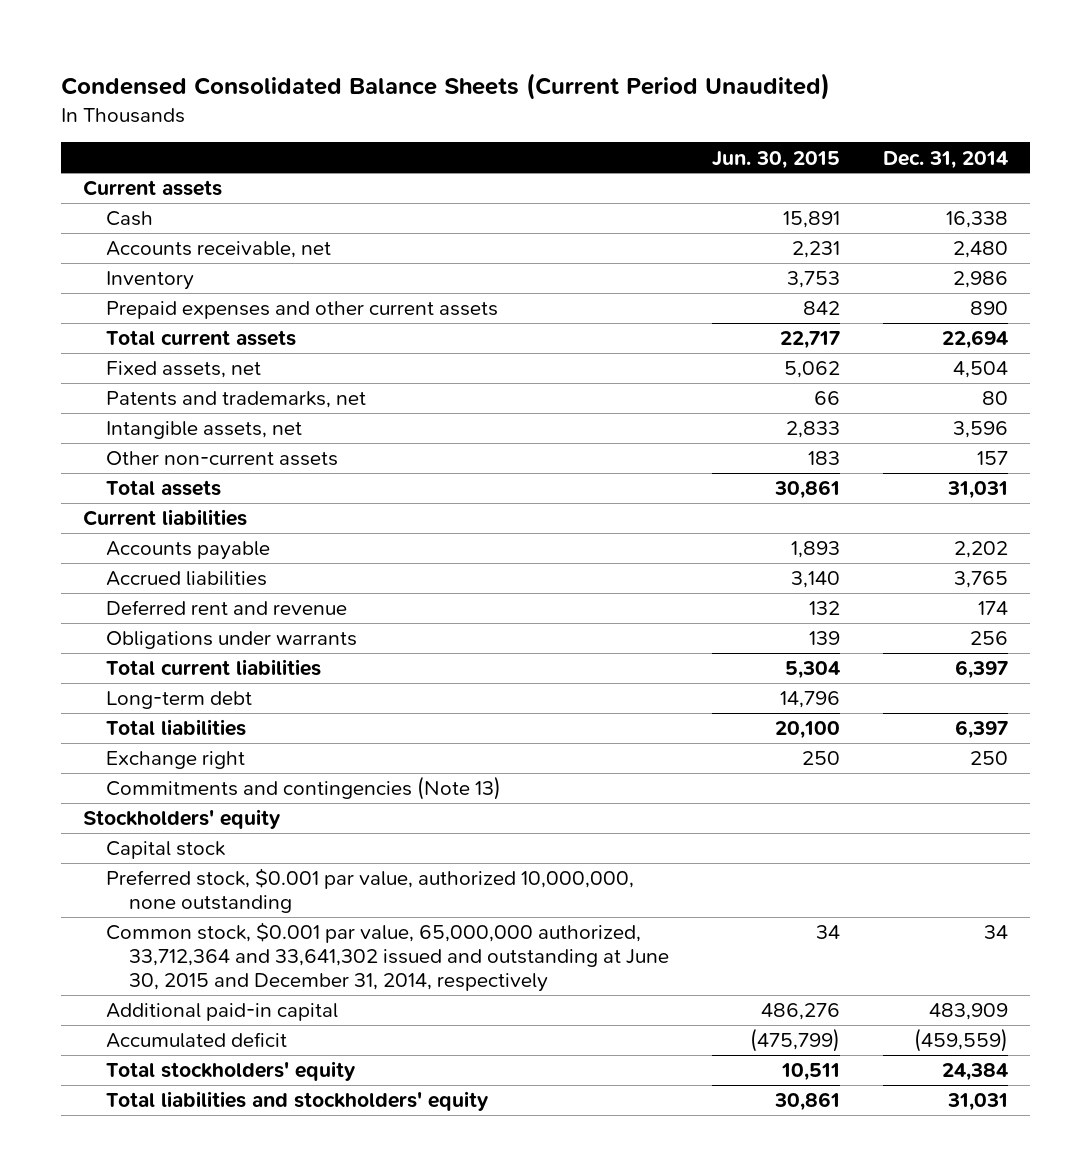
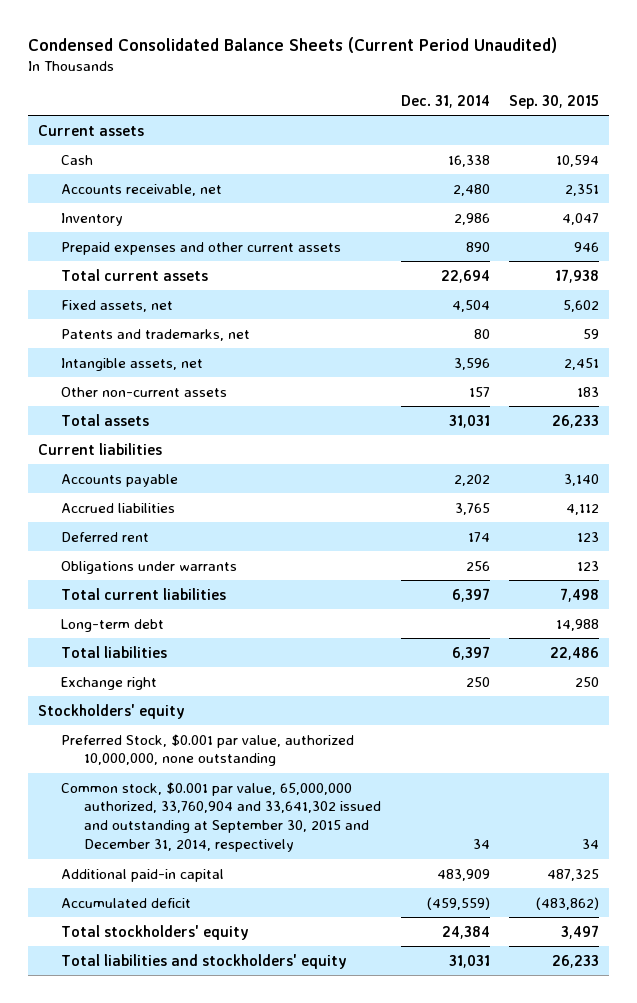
[712,150,841,169] Jun. 30, 2015 -> none
none -> [509,94,600,109] Sep. 30, 2015
[105,600,347,616] Deferred rent and revenue -> [61,531,150,542] Deferred rent
[105,776,501,801] Commitments and contingencies (Note 13) -> none
[105,841,225,860] Capital stock -> none
[105,868,634,914] Preferred stock, $0.001 par value, authorized 10,000,000, none outstanding -> [61,733,355,767] Preferred Stock, $0.001 par value, authorized 10,000,000, none outstanding
[105,922,669,992] Common stock, $0.001 par value, 65,000,000 authorized, 33,712,364 and 33,641,302 issued and outstanding at June 30, 2015 and December 31, 2014, respectively -> [61,781,382,853] Common stock, $0.001 par value, 65,000,000 authorized, 33,760,904 and 33,641,302 issued and outstanding at September 30, 2015 and December 31, 2014, respectively

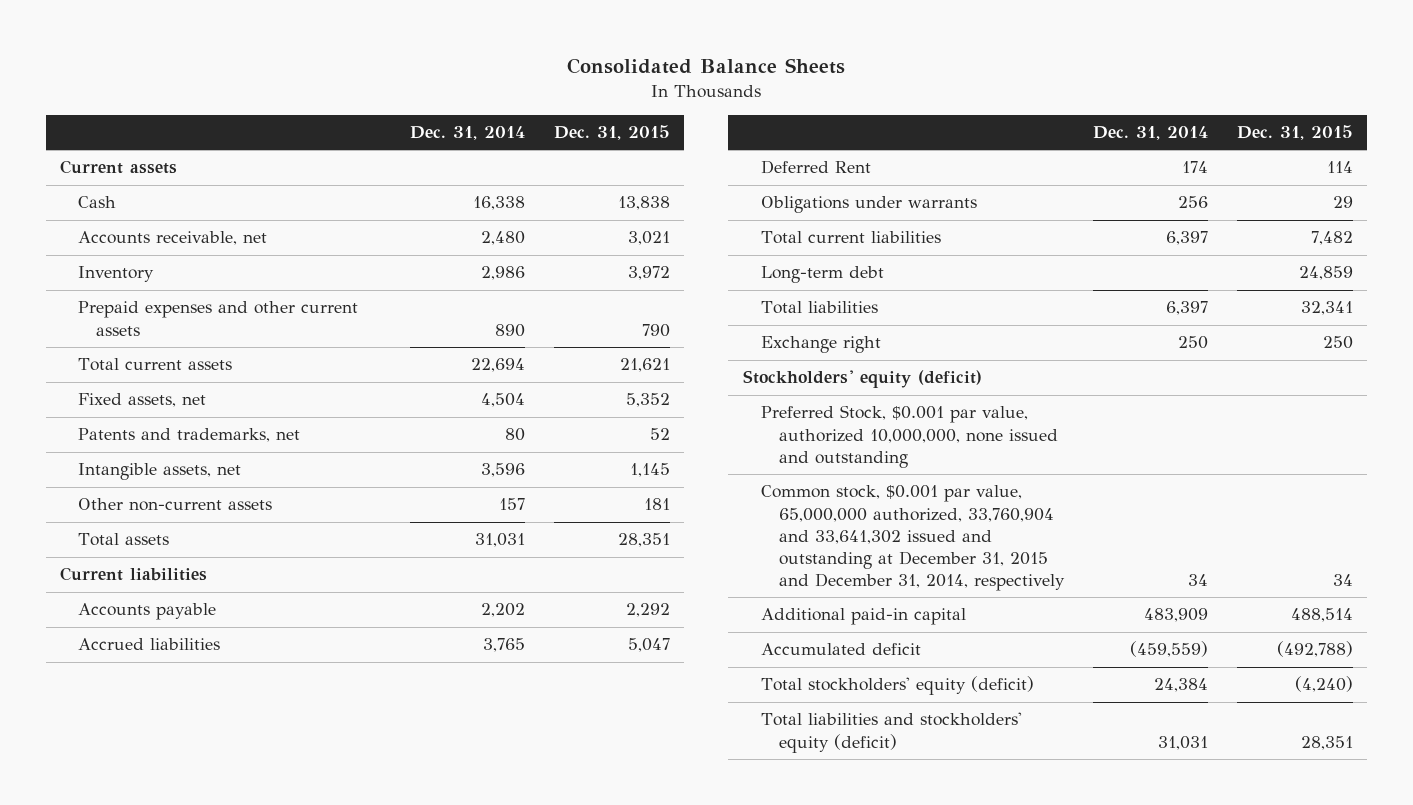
[28,37,558,54] Condensed Consolidated Balance Sheets (Current Period Unaudited) -> [567,58,846,75] Consolidated Balance Sheets
[509,94,600,109] Sep. 30, 2015 -> none
none -> [553,125,670,141] Dec. 31, 2015
[61,531,150,542] Deferred rent -> [760,160,871,175] Deferred Rent
[37,703,185,719] Stockholders' equity -> [742,370,982,389] Stockholders' equity (deficit)
[61,733,355,767] Preferred Stock, $0.001 par value, authorized 10,000,000, none outstanding -> [760,405,1059,468] Preferred Stock, $0.001 par value, authorized 10,000,000, none issued and outstanding
[61,781,382,853] Common stock, $0.001 par value, 65,000,000 authorized, 33,760,904 and 33,641,302 issued and outstanding at September 30, 2015 and December 31, 2014, respectively -> [760,485,1066,592] Common stock, $0.001 par value, 65,000,000 authorized, 33,760,904 and 33,641,302 issued and outstanding at December 31, 2015 and December 31, 2014, respectively
[61,924,250,940] Total stockholders' equity -> [760,676,1034,696] Total stockholders' equity (deficit)
[61,953,348,969] Total liabilities and stockholders' equity -> [760,712,1022,753] Total liabilities and stockholders' equity (deficit)

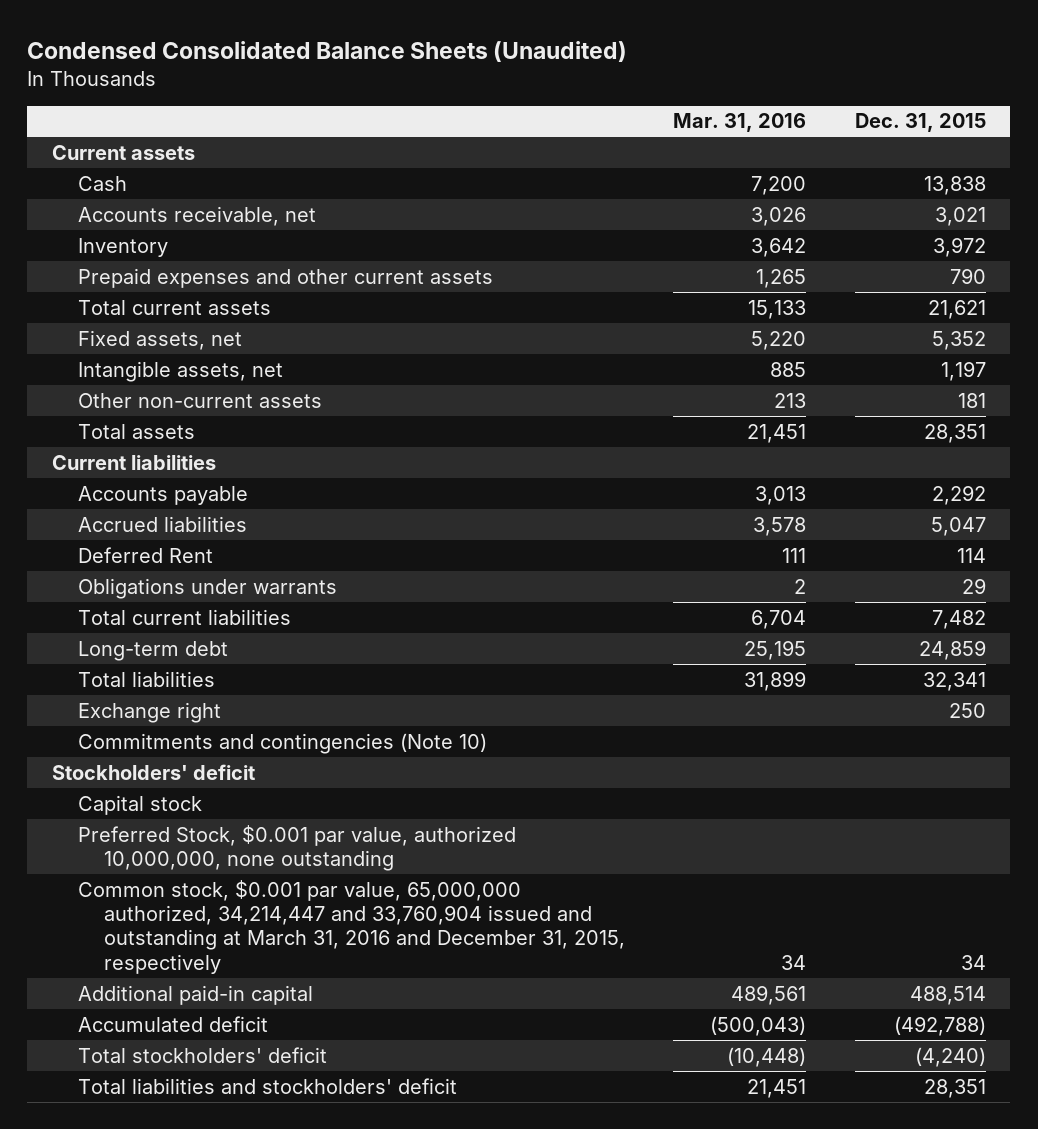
[567,58,846,75] Consolidated Balance Sheets -> [27,40,628,62] Condensed Consolidated Balance Sheets (Unaudited)
[410,126,526,141] Dec. 31, 2014 -> none
none -> [673,113,807,133] Mar. 31, 2016
[78,428,301,443] Patents and trademarks, net -> none
[629,463,670,478] 1,145 -> [941,360,987,381] 1,197
none -> [77,732,487,754] Commitments and contingencies (Note 10)
[742,370,982,389] Stockholders' equity (deficit) -> [51,763,255,780] Stockholders' deficit
none -> [77,794,202,815] Capital stock
[760,405,1059,468] Preferred Stock, $0.001 par value, authorized 10,000,000, none issued and outstanding -> [77,824,516,872] Preferred Stock, $0.001 par value, authorized 10,000,000, none outstanding
[760,485,1066,592] Common stock, $0.001 par value, 65,000,000 authorized, 33,760,904 and 33,641,302 issued and outstanding at December 31, 2015 and December 31, 2014, respectively -> [77,879,625,974] Common stock, $0.001 par value, 65,000,000 authorized, 34,214,447 and 33,760,904 issued and outstanding at March 31, 2016 and December 31, 2015, respectively
[760,676,1034,696] Total stockholders' equity (deficit) -> [77,1046,327,1063] Total stockholders' deficit
[760,712,1022,753] Total liabilities and stockholders' equity (deficit) -> [77,1077,457,1094] Total liabilities and stockholders' deficit

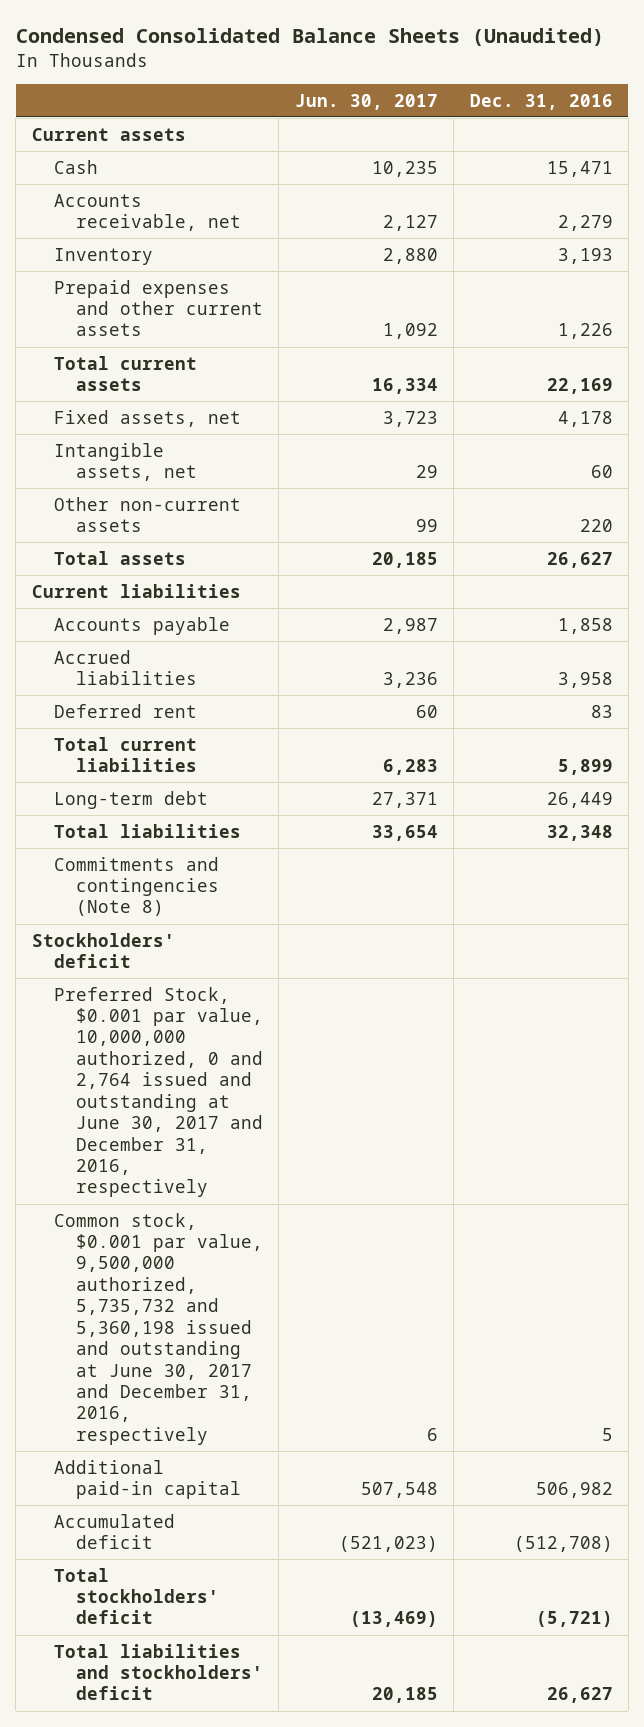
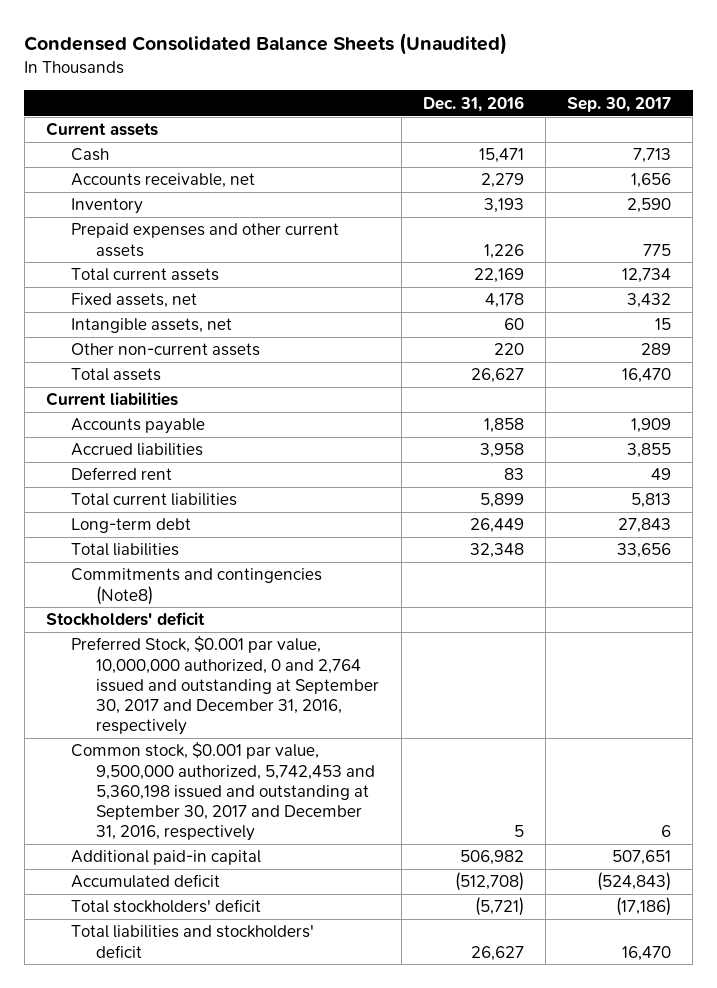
[294,93,438,110] Jun. 30, 2017 -> none
none -> [567,96,672,112] Sep. 30, 2017
[53,856,219,917] Commitments and contingencies (Note 8) -> [71,568,323,605] Commitments and contingencies (Note8)
[53,986,263,1198] Preferred Stock, $0.001 par value, 10,000,000 authorized, 0 and 2,764 issued and outstanding at June 30, 2017 and December 31, 2016, respectively -> [71,636,380,735] Preferred Stock, $0.001 par value, 10,000,000 authorized, 0 and 2,764 issued and outstanding at September 30, 2017 and December 31, 2016, respectively
[53,1212,263,1445] Common stock, $0.001 par value, 9,500,000 authorized, 5,735,732 and 5,360,198 issued and outstanding at June 30, 2017 and December 31, 2016, respectively -> [71,742,376,841] Common stock, $0.001 par value, 9,500,000 authorized, 5,742,453 and 5,360,198 issued and outstanding at September 30, 2017 and December 31, 2016, respectively

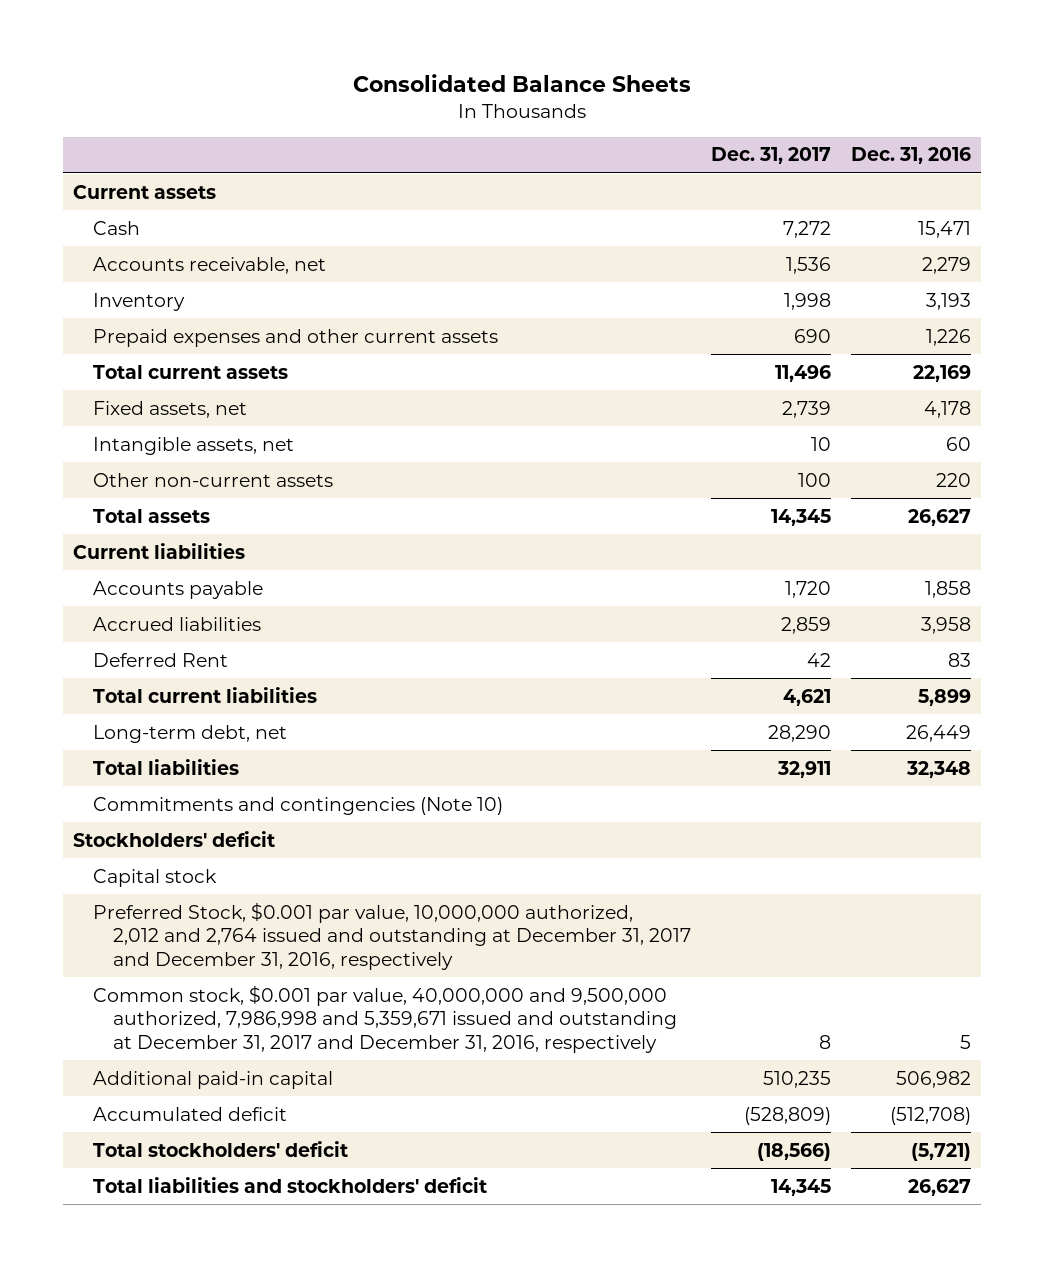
[24,33,508,56] Condensed Consolidated Balance Sheets (Unaudited) -> [352,74,691,93] Consolidated Balance Sheets
[567,96,672,112] Sep. 30, 2017 -> none
none -> [710,147,831,165] Dec. 31, 2017
[71,467,173,481] Deferred rent -> [92,652,228,667] Deferred Rent
[71,518,192,534] Long-term debt -> [92,724,287,743] Long-term debt, net
[71,568,323,605] Commitments and contingencies (Note8) -> [92,796,503,815] Commitments and contingencies (Note 10)
none -> [92,868,217,887] Capital stock
[71,636,380,735] Preferred Stock, $0.001 par value, 10,000,000 authorized, 0 and 2,764 issued and outstanding at September 30, 2017 and December 31, 2016, respectively -> [92,901,692,970] Preferred Stock, $0.001 par value, 10,000,000 authorized, 2,012 and 2,764 issued and outstanding at December 31, 2017 and December 31, 2016, respectively
[71,742,376,841] Common stock, $0.001 par value, 9,500,000 authorized, 5,742,453 and 5,360,198 issued and outstanding at September 30, 2017 and December 31, 2016, respectively -> [92,984,678,1053] Common stock, $0.001 par value, 40,000,000 and 9,500,000 authorized, 7,986,998 and 5,359,671 issued and outstanding at December 31, 2017 and December 31, 2016, respectively

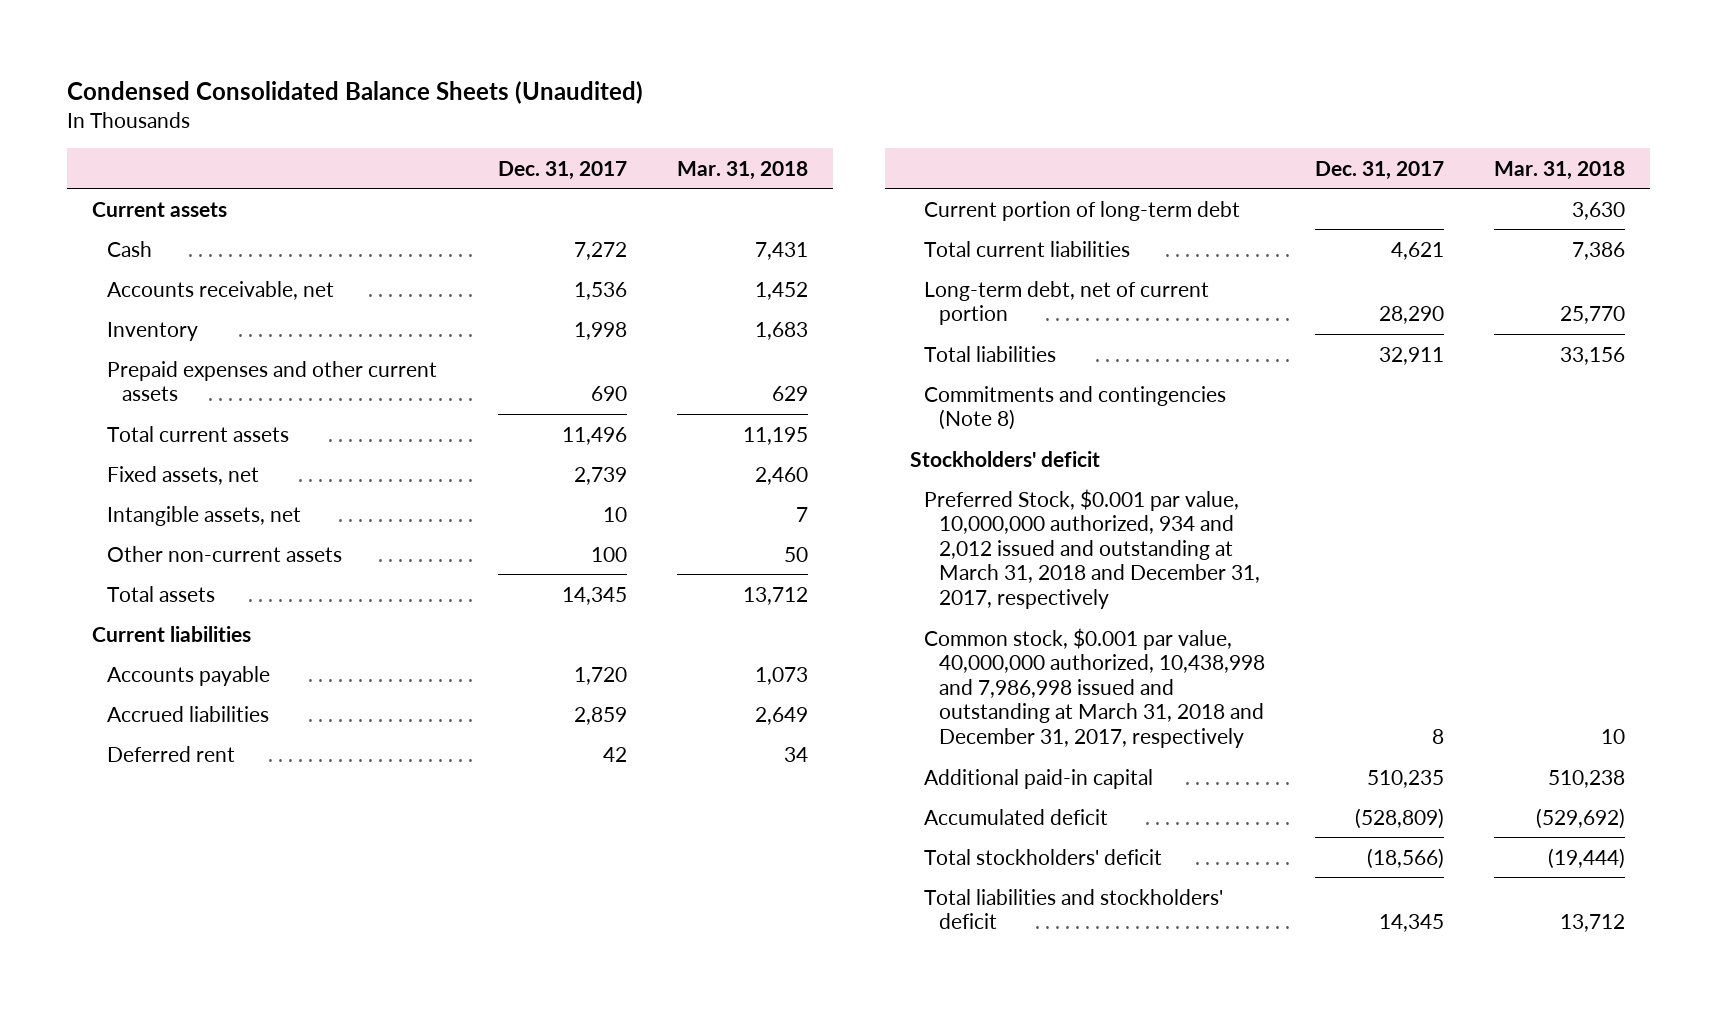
[352,74,691,93] Consolidated Balance Sheets -> [67,80,644,104] Condensed Consolidated Balance Sheets (Unaudited)
[850,147,971,165] Dec. 31, 2016 -> none
none -> [676,160,808,180] Mar. 31, 2018
[92,652,228,667] Deferred Rent -> [107,745,236,762] Deferred rent
none -> [924,200,1241,221] Current portion of long-term debt
[92,724,287,743] Long-term debt, net -> [924,280,1210,326] Long-term debt, net of current portion
[92,796,503,815] Commitments and contingencies (Note 10) -> [924,385,1227,431] Commitments and contingencies (Note 8)
[92,868,217,887] Capital stock -> none
[92,901,692,970] Preferred Stock, $0.001 par value, 10,000,000 authorized, 2,012 and 2,764 issued and outstanding at December 31, 2017 and December 31, 2016, respectively -> [924,488,1260,610] Preferred Stock, $0.001 par value, 10,000,000 authorized, 934 and 2,012 issued and outstanding at March 31, 2018 and December 31, 2017, respectively
[92,984,678,1053] Common stock, $0.001 par value, 40,000,000 and 9,500,000 authorized, 7,986,998 and 5,359,671 issued and outstanding at December 31, 2017 and December 31, 2016, respectively -> [924,627,1265,749] Common stock, $0.001 par value, 40,000,000 authorized, 10,438,998 and 7,986,998 issued and outstanding at March 31, 2018 and December 31, 2017, respectively

